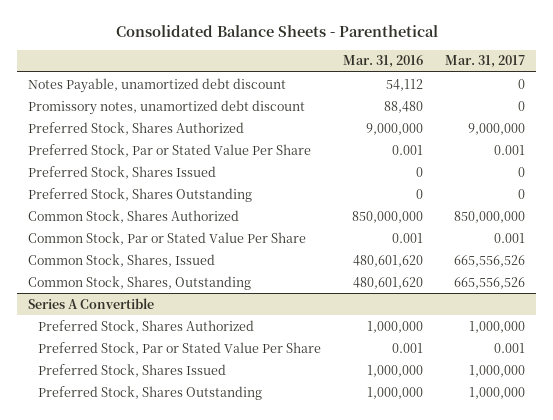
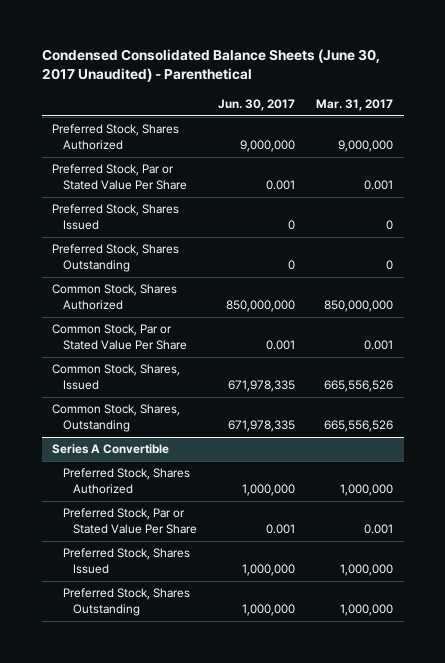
[115,24,438,37] Consolidated Balance Sheets - Parenthetical -> [41,49,380,83] Condensed Consolidated Balance Sheets (June 30, 2017 Unaudited) - Parenthetical
[343,55,424,69] Mar. 31, 2016 -> none
none -> [218,98,296,111] Jun. 30, 2017
[28,77,287,93] Notes Payable, unamortized debt discount -> none
[28,99,306,115] Promissory notes, unamortized debt discount -> none

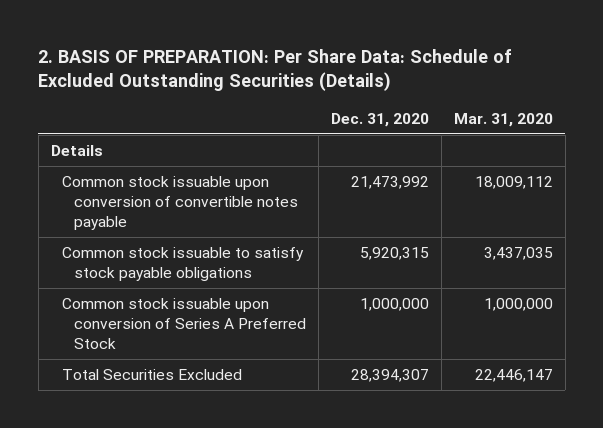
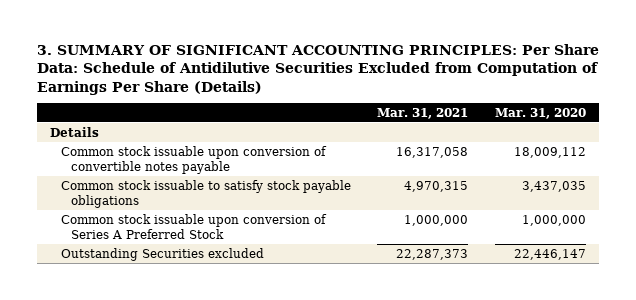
[38,48,512,91] 2. BASIS OF PREPARATION: Per Share Data: Schedule of Excluded Outstanding Securities (Details) -> [36,44,599,95] 3. SUMMARY OF SIGNIFICANT ACCOUNTING PRINCIPLES: Per Share Data: Schedule of Antidilutive Securities Excluded from Computation of Earnings Per Share (Details)
[331,112,430,127] Dec. 31, 2020 -> none
none -> [377,107,469,119] Mar. 31, 2021
[62,369,243,381] Total Securities Excluded -> [60,247,264,261] Outstanding Securities excluded

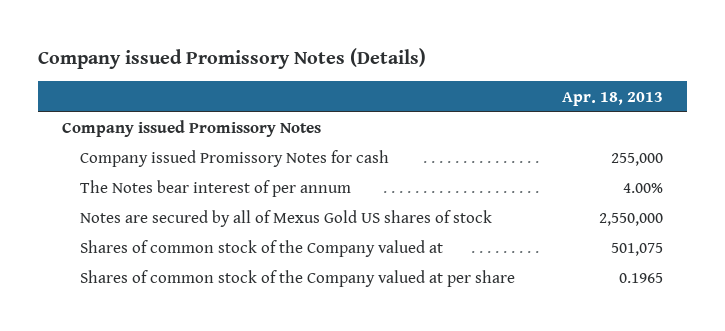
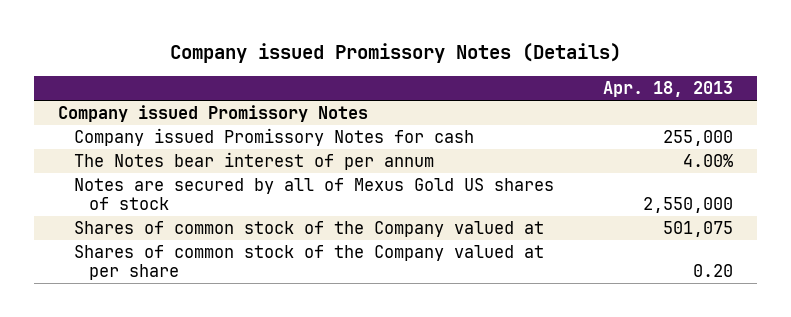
[619,273,664,284] 0.1965 -> [692,264,733,278] 0.20

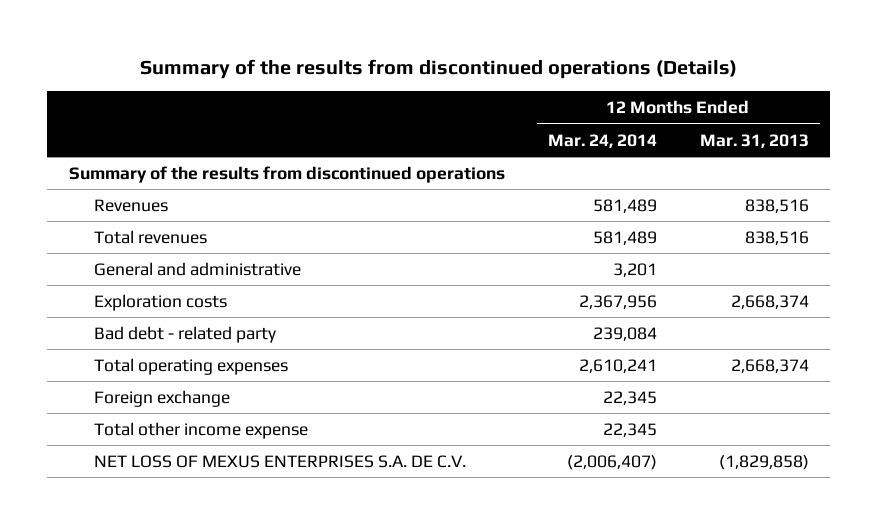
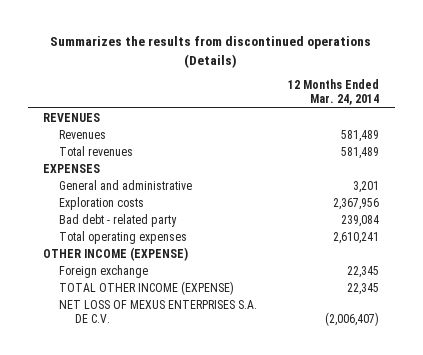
[139,59,737,80] Summary of the results from discontinued operations (Details) -> [50,36,372,68] Summarizes the results from discontinued operations (Details)
[699,133,809,148] Mar. 31, 2013 -> none
[68,165,505,183] Summary of the results from discontinued operations -> none
none -> [43,112,101,122] REVENUES
none -> [43,163,101,173] EXPENSES
none -> [43,246,189,261] OTHER INCOME (EXPENSE)
[93,421,308,439] Total other income expense -> [58,280,234,295] TOTAL OTHER INCOME (EXPENSE)

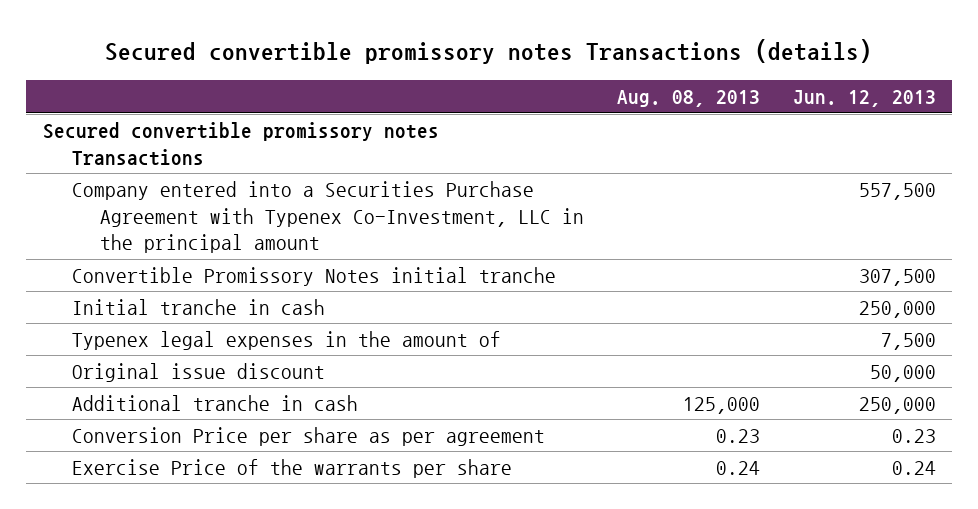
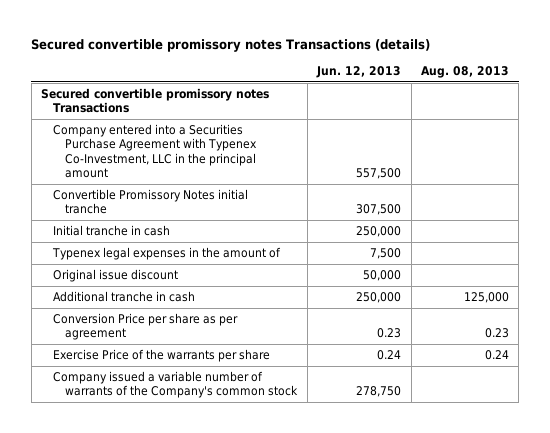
none -> [53,370,299,399] Company issued a variable number of warrants of the Company's common stock

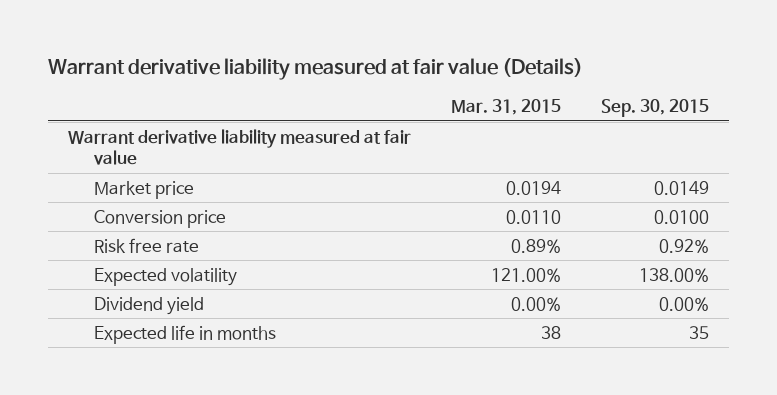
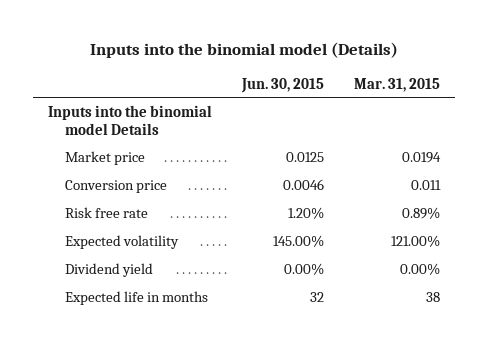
[47,58,583,81] Warrant derivative liability measured at fair value (Details) -> [90,42,399,59] Inputs into the binomial model (Details)
[601,99,710,118] Sep. 30, 2015 -> none
none -> [241,77,325,93] Jun. 30, 2015
[67,128,411,165] Warrant derivative liability measured at fair value -> none
none -> [47,104,212,135] Inputs into the binomial model Details
[506,209,562,224] 0.0110 -> [411,179,442,190] 0.011

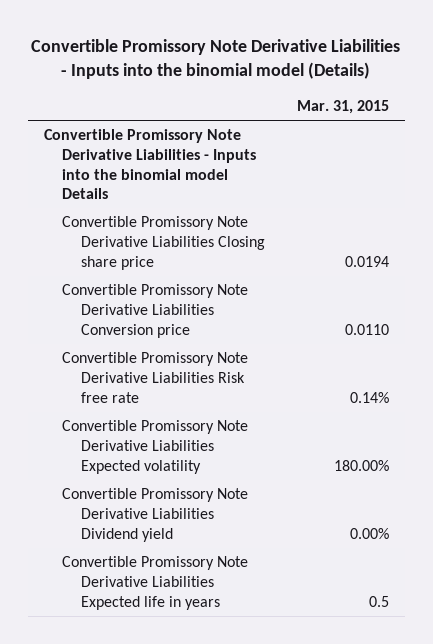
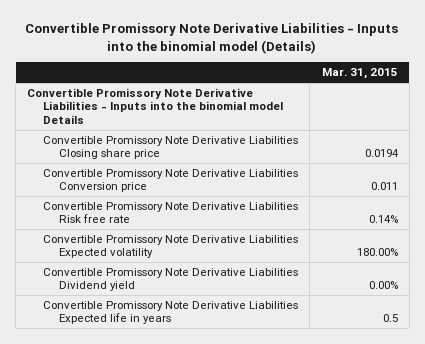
[345,323,390,335] 0.0110 -> [370,182,398,191] 0.011

